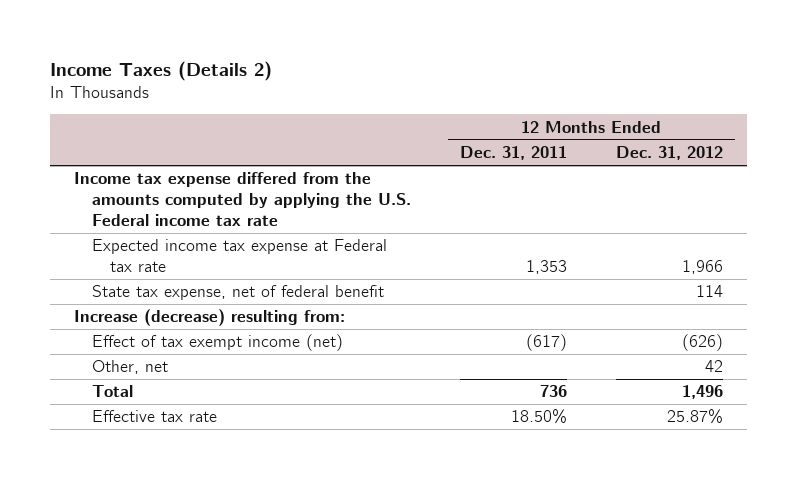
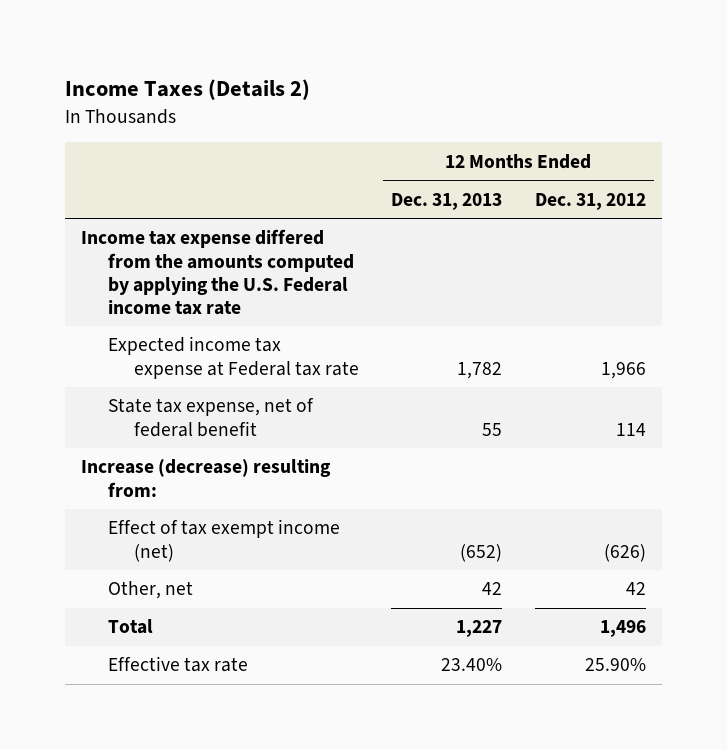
[460,146,568,161] Dec. 31, 2011 -> none
none -> [391,192,503,210] Dec. 31, 2013
[666,409,723,425] 25.87% -> [584,658,646,672] 25.90%

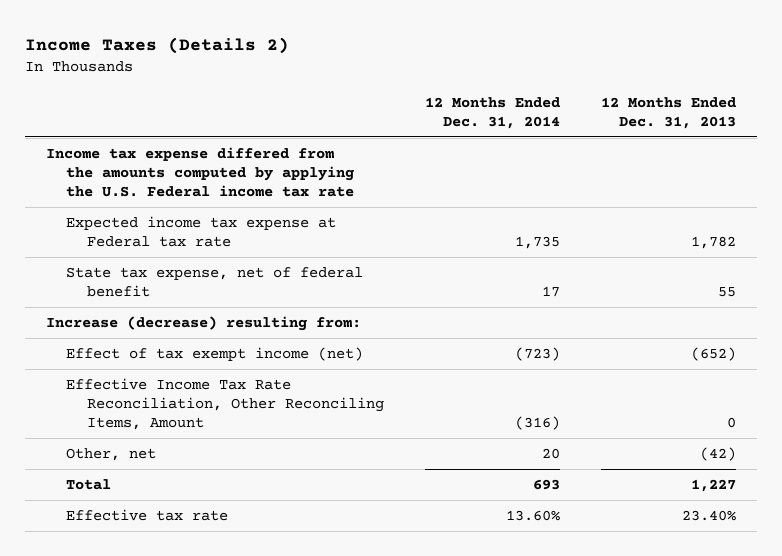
[534,192,646,210] Dec. 31, 2012 -> none
none -> [425,96,561,129] 12 Months Ended Dec. 31, 2014
none -> [66,377,384,431] Effective Income Tax Rate Reconciliation, Other Reconciling Items, Amount
[482,582,503,596] 42 -> [700,446,737,461] (42)

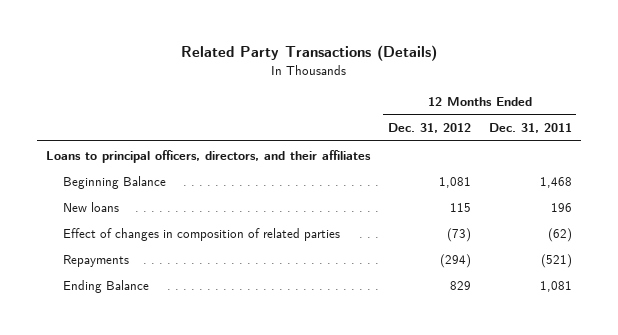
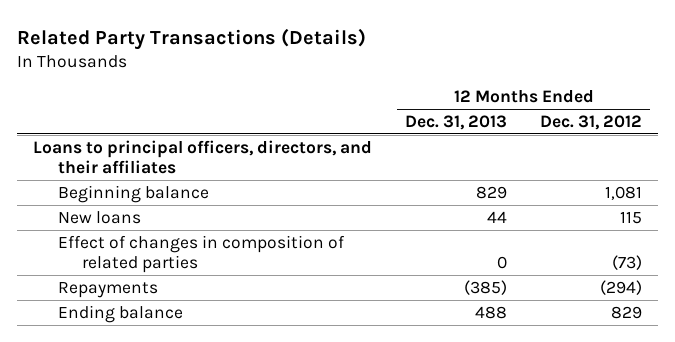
[488,123,572,134] Dec. 31, 2011 -> none
none -> [405,114,508,130] Dec. 31, 2013
[63,175,167,189] Beginning Balance -> [57,184,209,203] Beginning balance
[63,279,150,293] Ending Balance -> [57,304,183,323] Ending balance

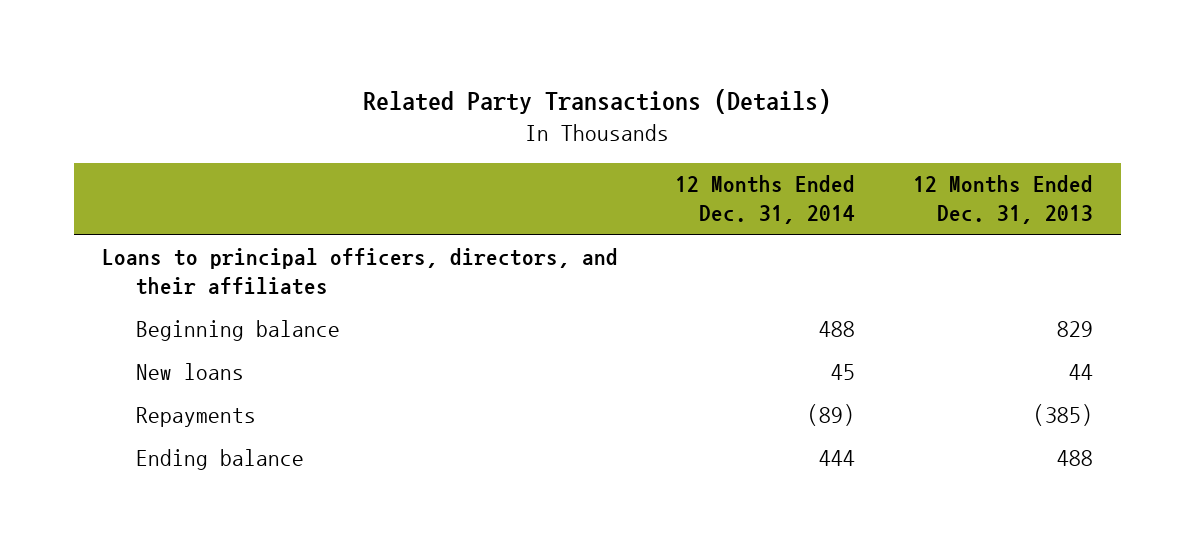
[539,114,642,130] Dec. 31, 2012 -> none
none -> [675,175,856,225] 12 Months Ended Dec. 31, 2014
[57,234,345,273] Effect of changes in composition of related parties -> none

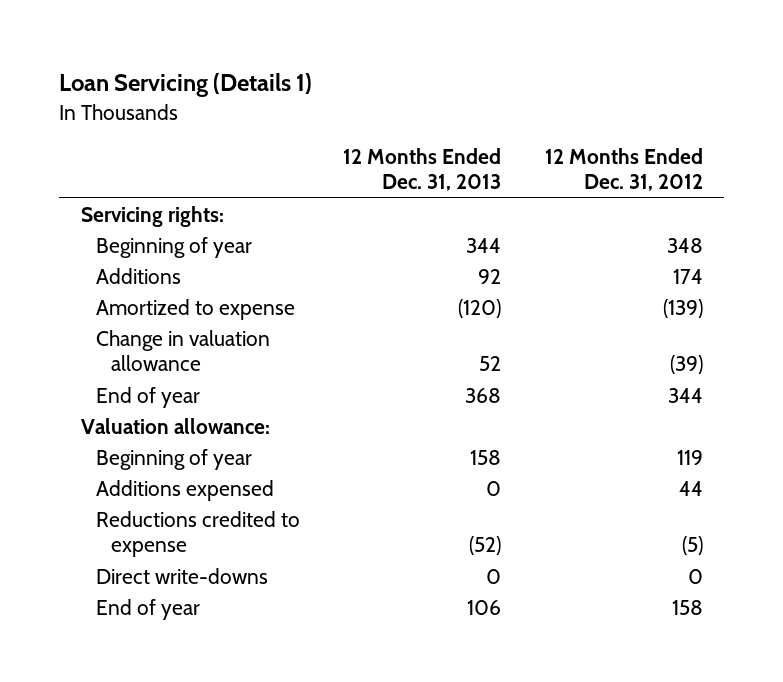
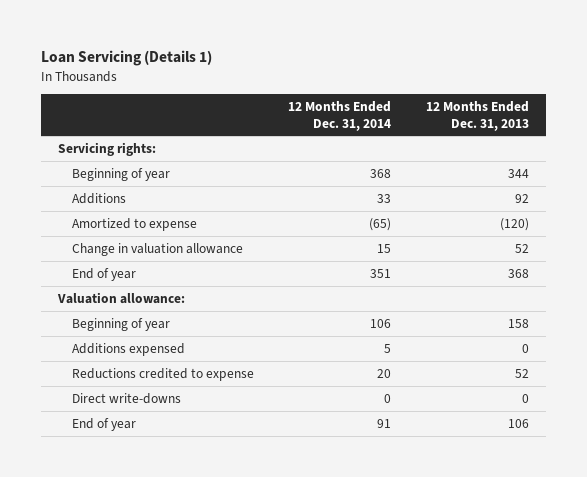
[544,147,703,192] 12 Months Ended Dec. 31, 2012 -> none
none -> [288,101,392,131] 12 Months Ended Dec. 31, 2014
[469,536,502,556] (52) -> [514,368,529,378] 52

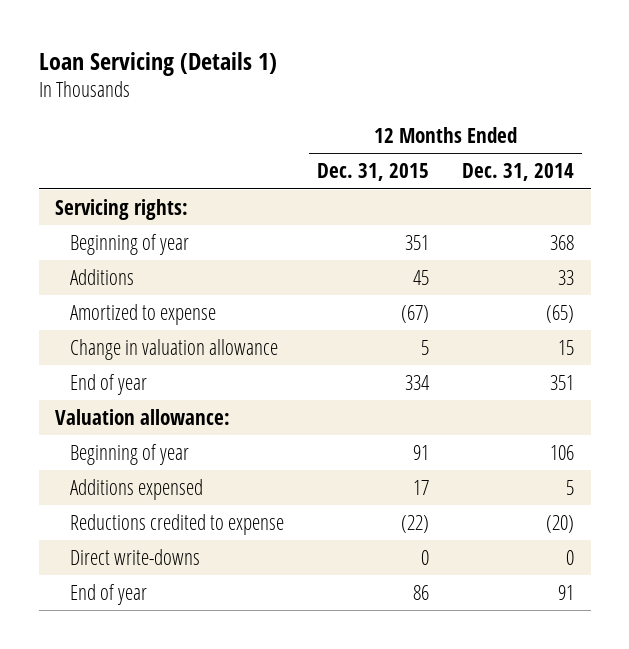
[425,101,529,131] 12 Months Ended Dec. 31, 2013 -> none
none -> [316,163,429,182] Dec. 31, 2015
[377,368,392,378] 20 -> [546,514,575,533] (20)

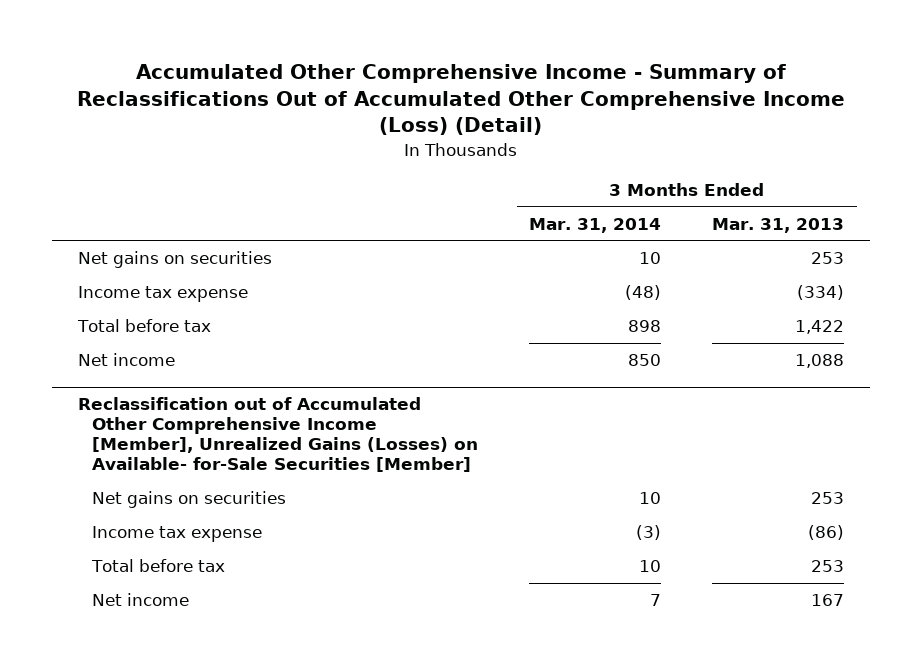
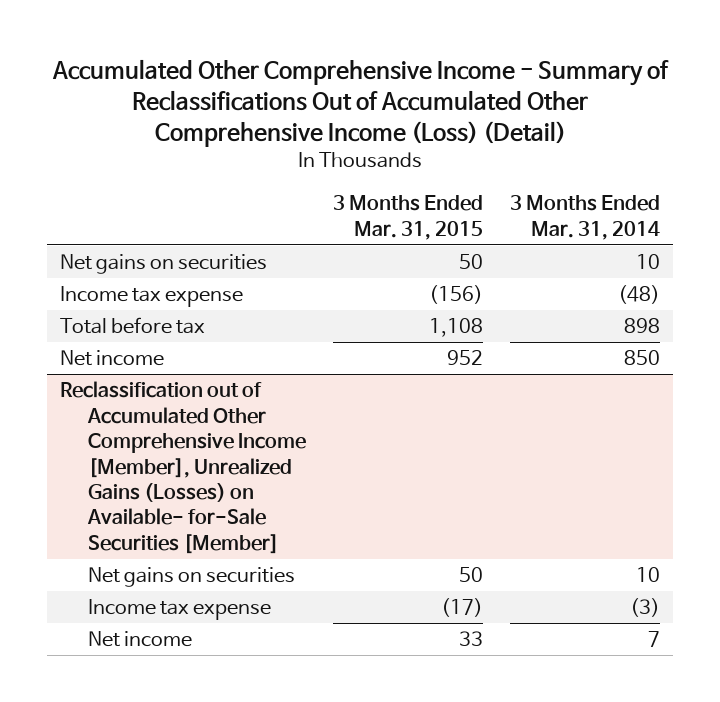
[712,217,845,233] Mar. 31, 2013 -> none
none -> [332,195,483,240] 3 Months Ended Mar. 31, 2015
[91,559,226,573] Total before tax -> none

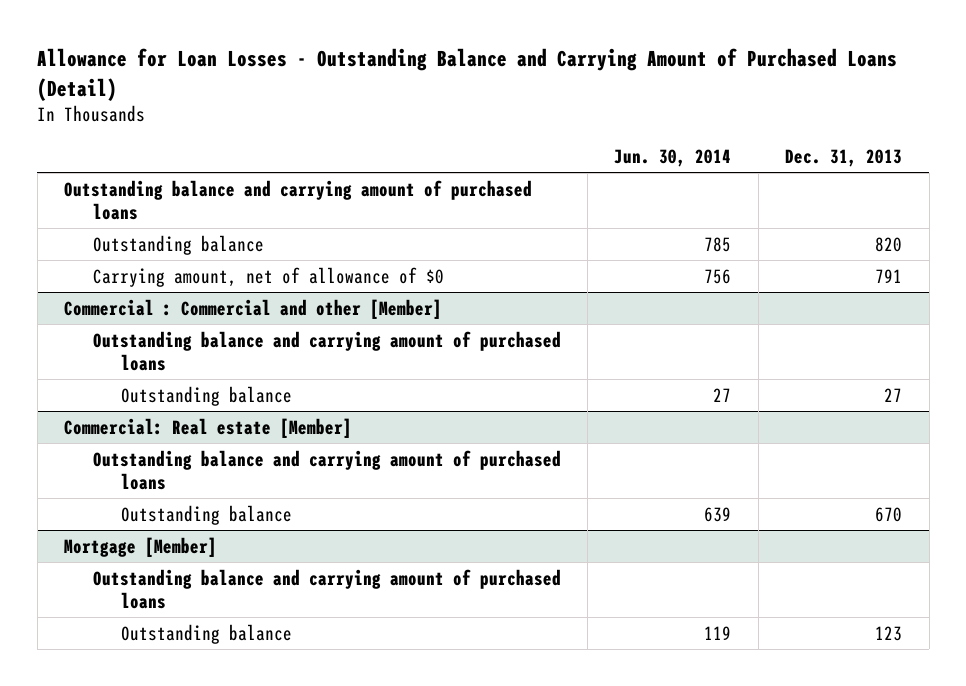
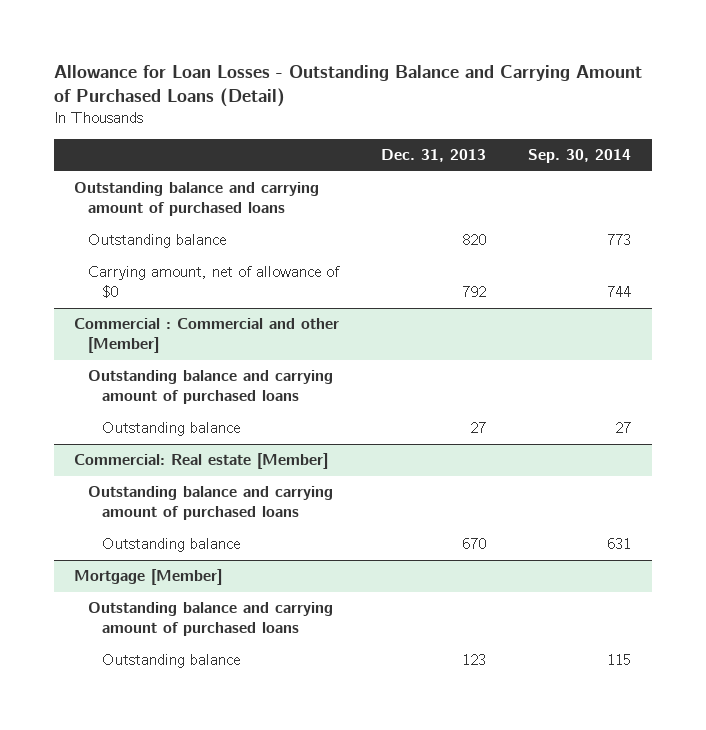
[614,148,732,167] Jun. 30, 2014 -> none
none -> [528,149,632,164] Sep. 30, 2014
[875,268,903,283] 791 -> [462,286,487,298] 792

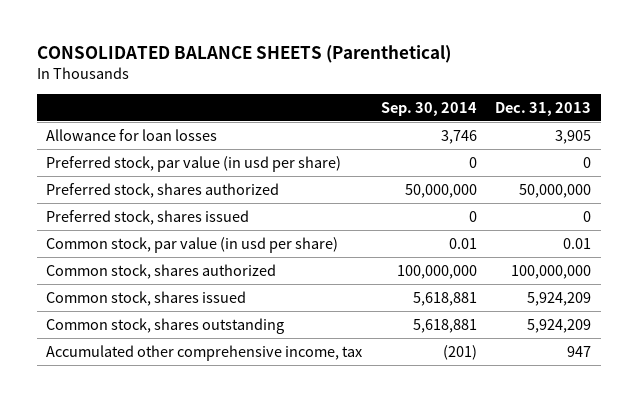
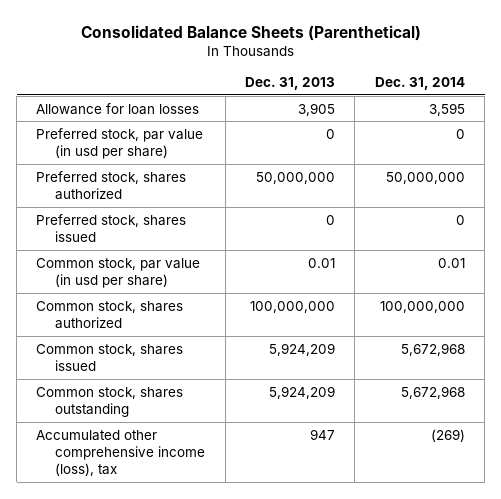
[36,45,451,64] CONSOLIDATED BALANCE SHEETS (Parenthetical) -> [80,24,421,41] Consolidated Balance Sheets (Parenthetical)
[380,101,477,116] Sep. 30, 2014 -> none
none -> [374,76,465,90] Dec. 31, 2014
[45,344,362,361] Accumulated other comprehensive income, tax -> [36,429,206,477] Accumulated other comprehensive income (loss), tax

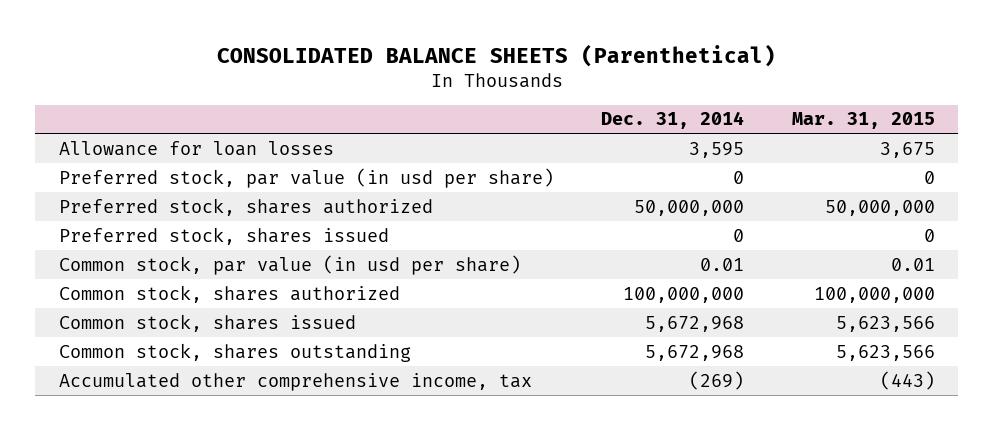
[80,24,421,41] Consolidated Balance Sheets (Parenthetical) -> [216,43,776,67] CONSOLIDATED BALANCE SHEETS (Parenthetical)
[245,76,336,90] Dec. 31, 2013 -> none
none -> [791,112,935,130] Mar. 31, 2015
[36,429,206,477] Accumulated other comprehensive income (loss), tax -> [58,372,532,391] Accumulated other comprehensive income, tax

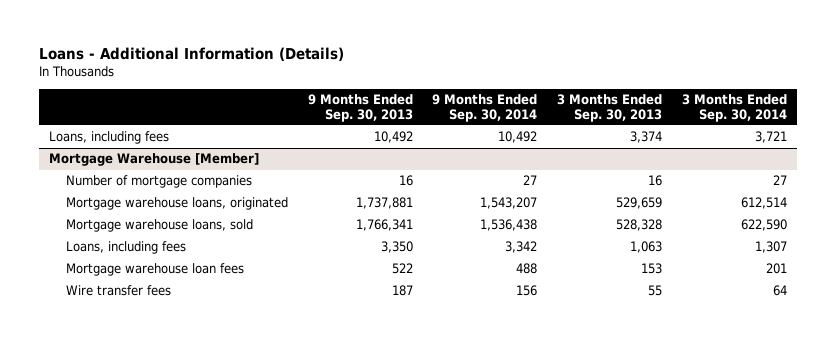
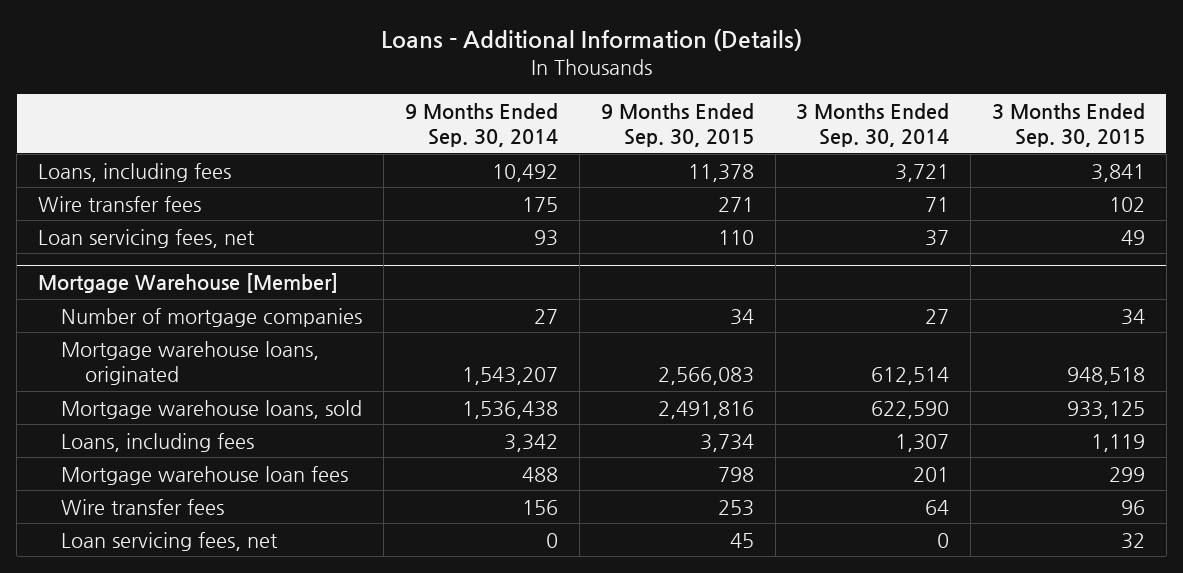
[307,94,413,122] 9 Months Ended Sep. 30, 2013 -> none
[557,94,663,122] 3 Months Ended Sep. 30, 2013 -> none
none -> [600,102,754,148] 9 Months Ended Sep. 30, 2015
none -> [992,102,1146,148] 3 Months Ended Sep. 30, 2015
none -> [37,195,201,212] Wire transfer fees
none -> [37,228,255,248] Loan servicing fees, net
none -> [61,531,279,551] Loan servicing fees, net

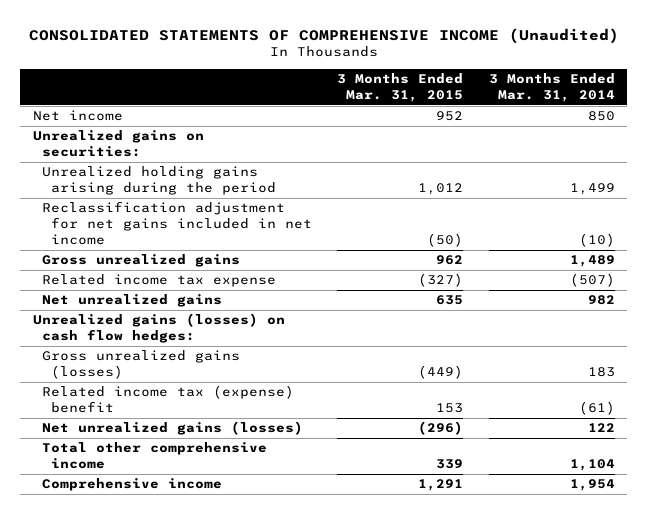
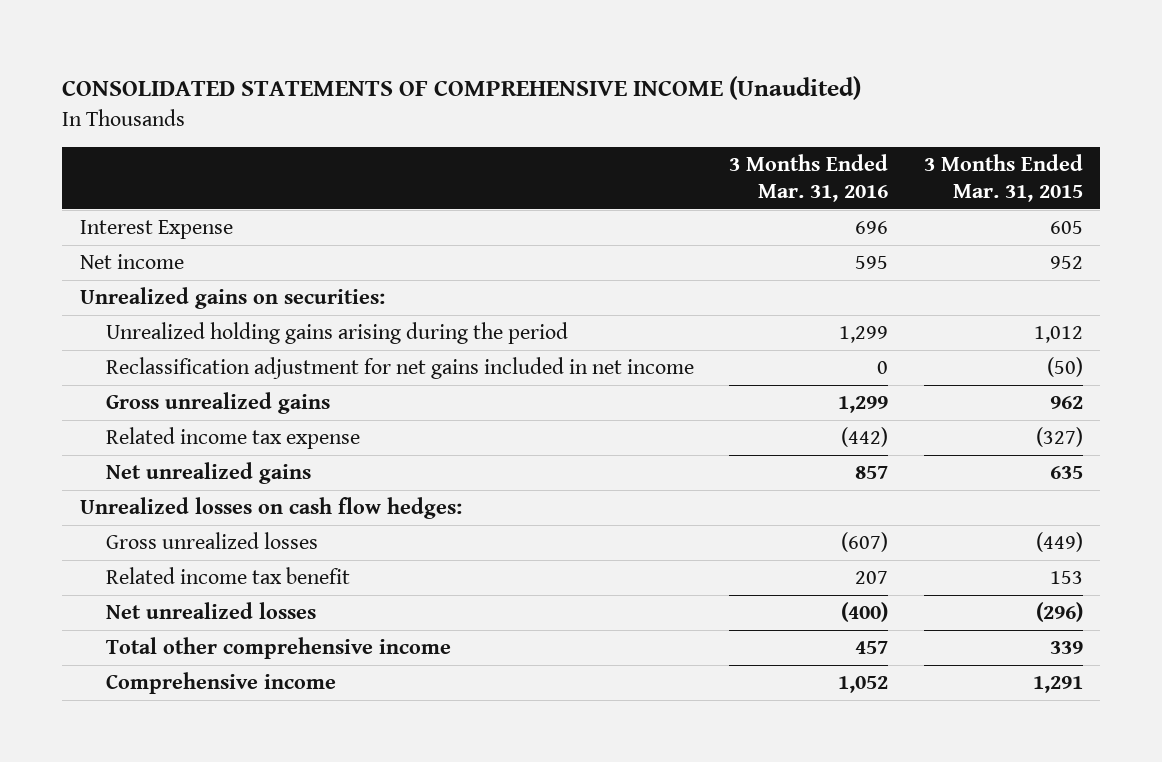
[488,72,615,102] 3 Months Ended Mar. 31, 2014 -> none
none -> [729,154,889,203] 3 Months Ended Mar. 31, 2016
none -> [79,220,233,240] Interest Expense
[32,313,285,344] Unrealized gains (losses) on cash flow hedges: -> [79,497,462,520] Unrealized losses on cash flow hedges:
[42,350,241,380] Gross unrealized gains (losses) -> [106,532,319,550] Gross unrealized losses
[42,385,295,414] Related income tax (expense) benefit -> [106,567,351,585] Related income tax benefit
[42,421,304,436] Net unrealized gains (losses) -> [106,602,317,620] Net unrealized losses

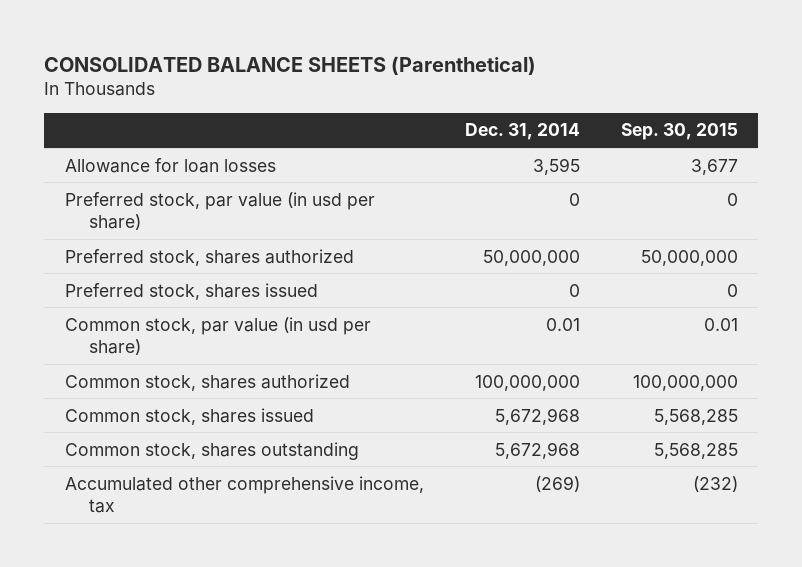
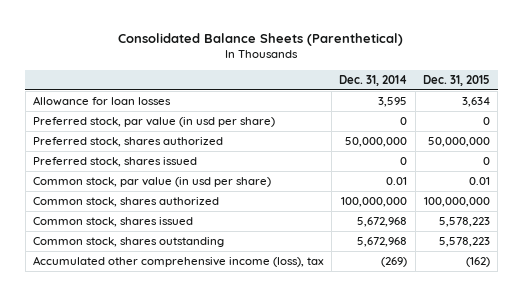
[44,55,537,75] CONSOLIDATED BALANCE SHEETS (Parenthetical) -> [118,32,404,46] Consolidated Balance Sheets (Parenthetical)
[620,123,738,141] Sep. 30, 2015 -> none
none -> [423,74,491,86] Dec. 31, 2015
[64,475,424,514] Accumulated other comprehensive income, tax -> [32,255,324,267] Accumulated other comprehensive income (loss), tax

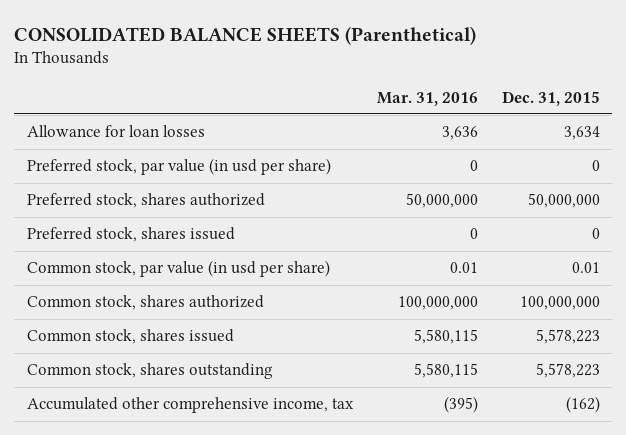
[118,32,404,46] Consolidated Balance Sheets (Parenthetical) -> [14,25,477,45] CONSOLIDATED BALANCE SHEETS (Parenthetical)
[339,74,408,86] Dec. 31, 2014 -> none
none -> [376,91,478,106] Mar. 31, 2016
[32,255,324,267] Accumulated other comprehensive income (loss), tax -> [26,397,354,414] Accumulated other comprehensive income, tax

